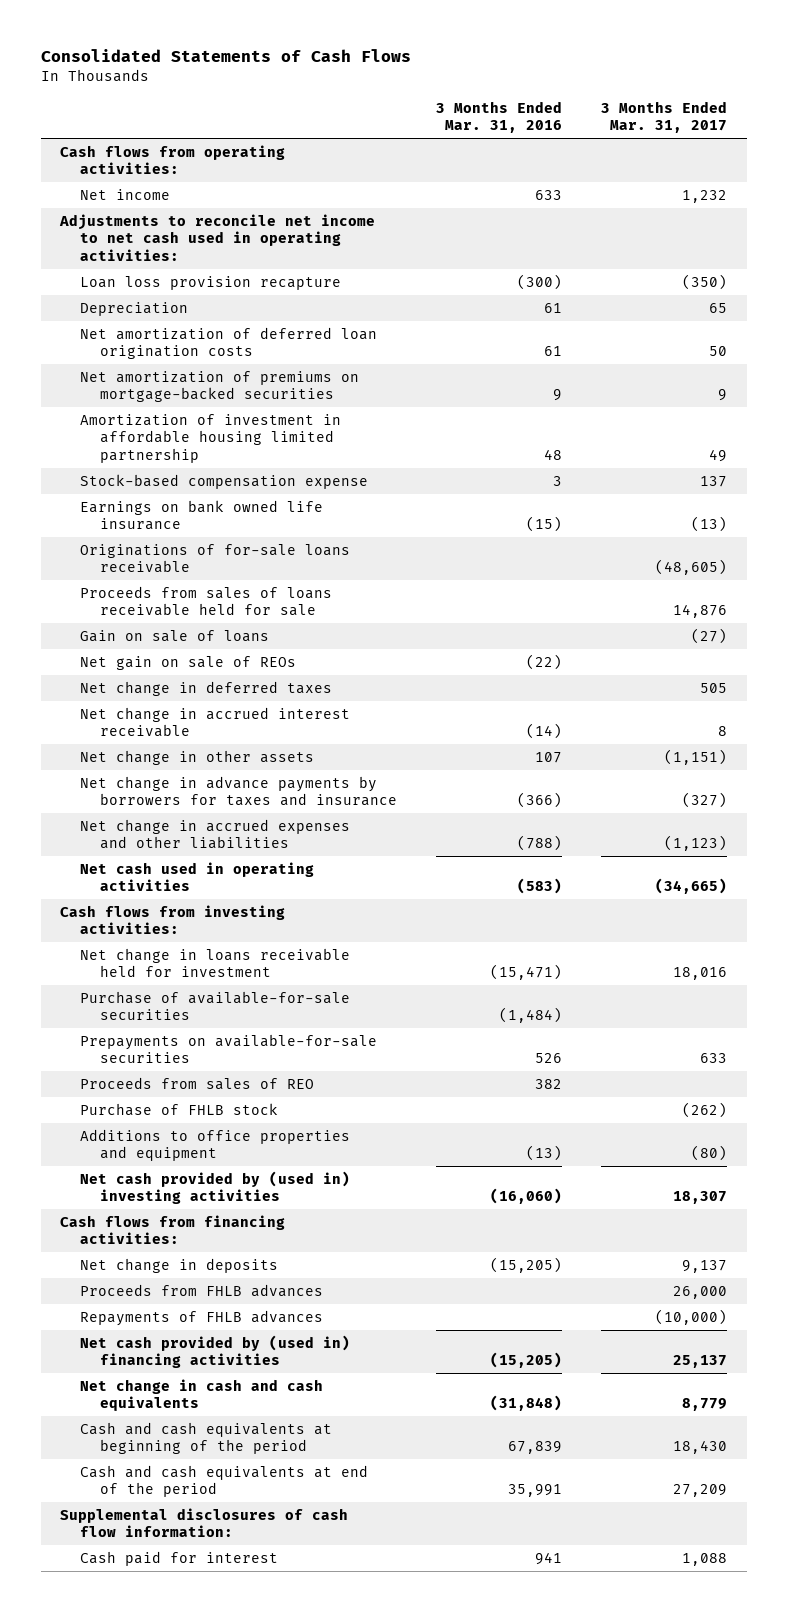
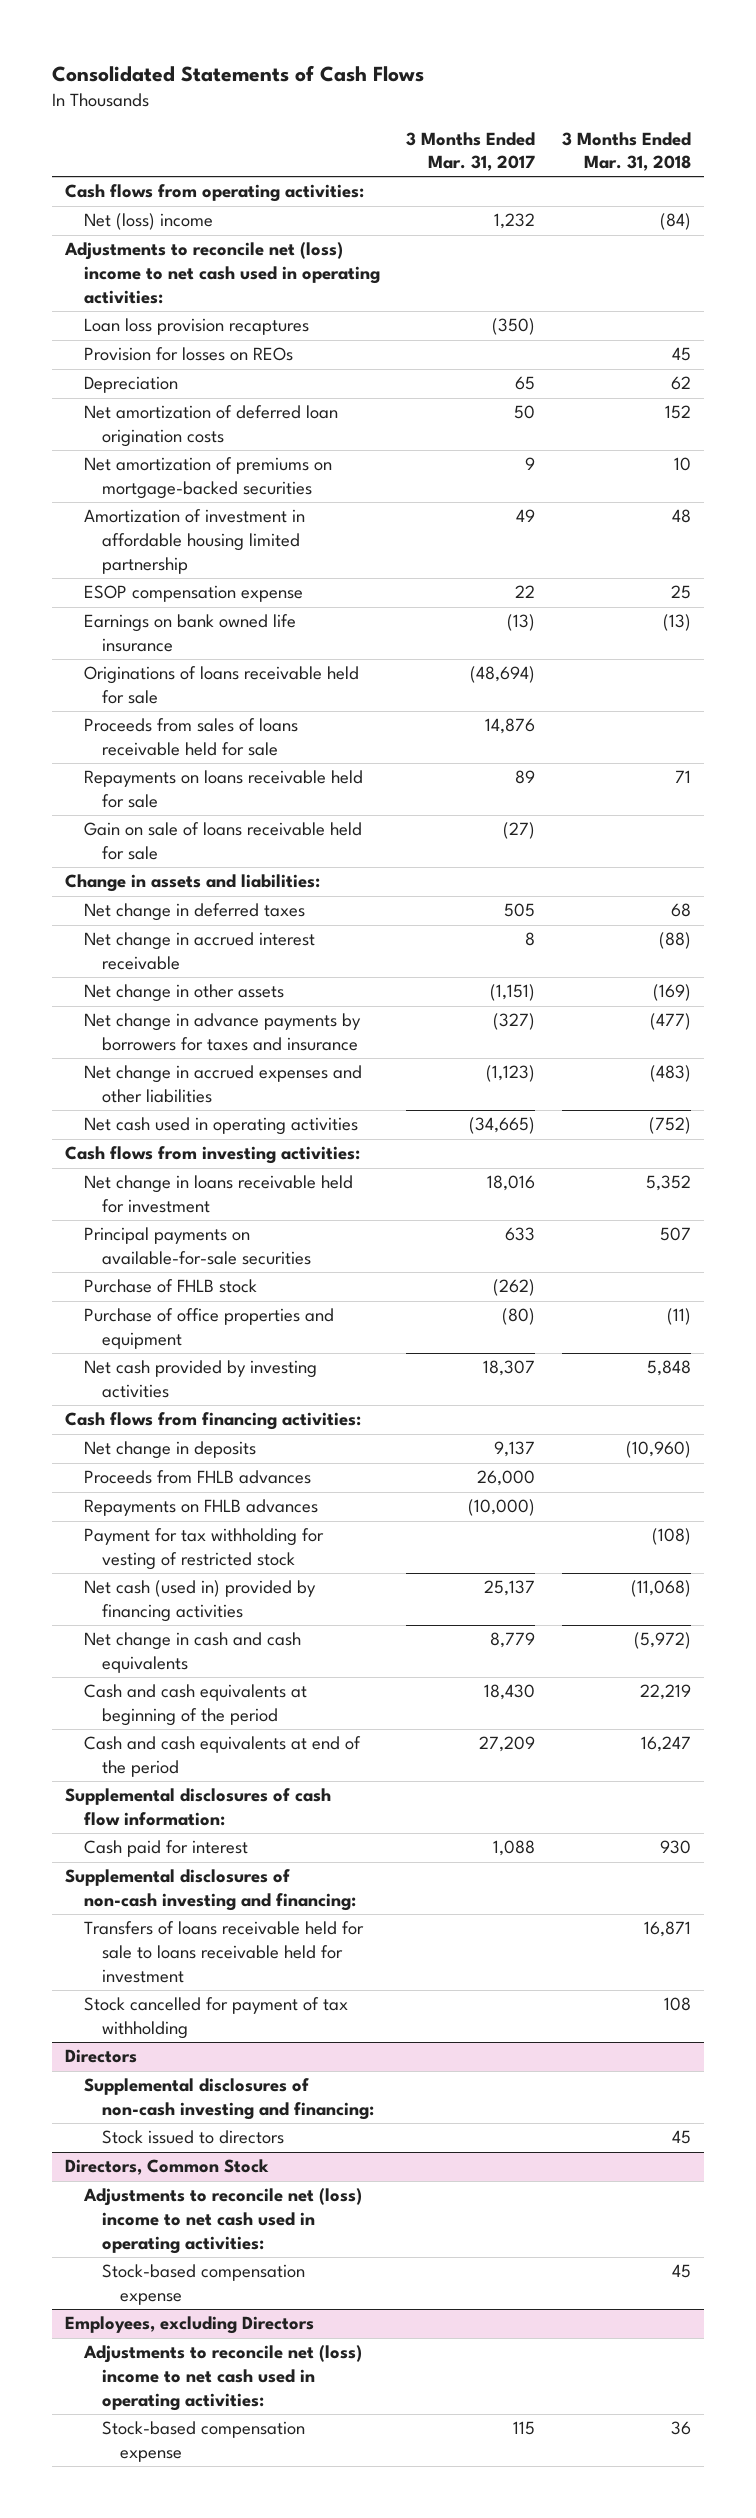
[436,100,563,134] 3 Months Ended Mar. 31, 2016 -> none
none -> [561,131,691,172] 3 Months Ended Mar. 31, 2018
[80,188,171,200] Net income -> [83,213,213,231] Net (loss) income
[59,213,376,261] Adjustments to reconcile net income to net cash used in operating activities: -> [64,242,380,304] Adjustments to reconcile net (loss) income to net cash used in operating activities:
[80,275,342,290] Loan loss provision recapture -> [83,318,309,336] Loan loss provision recaptures
none -> [83,347,293,362] Provision for losses on REOs
[80,473,369,489] Stock-based compensation expense -> none
none -> [83,585,303,603] ESOP compensation expense
[80,543,351,574] Originations of for-sale loans receivable -> [83,666,359,704] Originations of loans receivable held for sale
[655,559,728,576] (48,605) -> [470,666,536,684] (48,694)
[80,655,297,670] Net gain on sale of REOs -> none
none -> [83,770,363,808] Repayments on loans receivable held for sale
[80,629,270,642] Gain on sale of loans -> [83,822,362,860] Gain on sale of loans receivable held for sale
none -> [65,874,321,893] Change in assets and liabilities:
[80,990,351,1021] Purchase of available-for-sale securities -> none
[80,1076,315,1090] Proceeds from sales of REO -> none
[80,1033,378,1064] Prepayments on available-for-sale securities -> [83,1227,311,1265] Principal payments on available-for-sale securities
[80,1128,351,1162] Additions to office properties and equipment -> [83,1308,334,1349] Purchase of office properties and equipment
[80,1170,351,1205] Net cash provided by (used in) investing activities -> [83,1360,317,1398] Net cash provided by investing activities
[80,1309,324,1326] Repayments of FHLB advances -> [83,1499,318,1517] Repayments on FHLB advances
none -> [83,1528,324,1570] Payment for tax withholding for vesting of restricted stock
[80,1334,351,1369] Net cash provided by (used in) financing activities -> [83,1580,316,1622] Net cash (used in) provided by financing activities
none -> [65,1869,356,1911] Supplemental disclosures of non-cash investing and financing:
none -> [83,1921,364,1983] Transfers of loans receivable held for sale to loans receivable held for investment
none -> [83,1997,348,2039] Stock cancelled for payment of tax withholding
none -> [65,2049,138,2064] Directors
none -> [83,2078,374,2120] Supplemental disclosures of non-cash investing and financing:
none -> [101,2130,284,2145] Stock issued to directors
none -> [65,2159,270,2176] Directors, Common Stock
none -> [82,2188,362,2254] Adjustments to reconcile net (loss) income to net cash used in operating activities:
none -> [101,2264,305,2305] Stock-based compensation expense
none -> [65,2316,315,2335] Employees, excluding Directors
none -> [82,2345,362,2411] Adjustments to reconcile net (loss) income to net cash used in operating activities:
none -> [101,2421,305,2462] Stock-based compensation expense

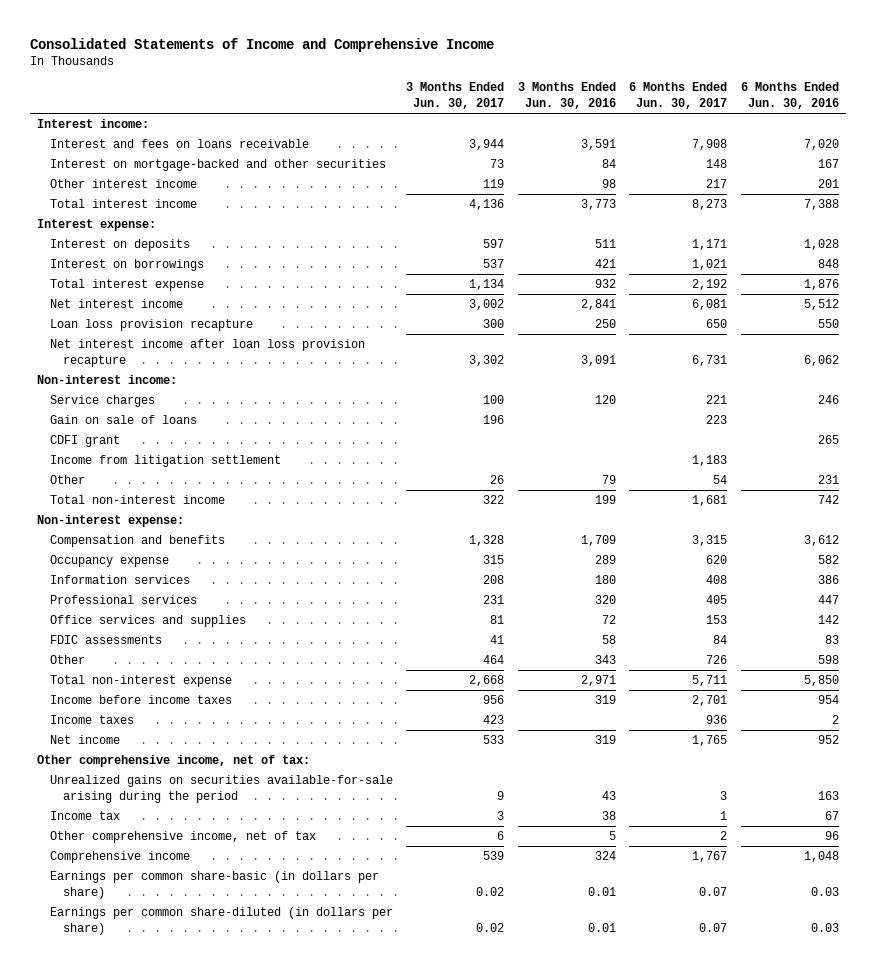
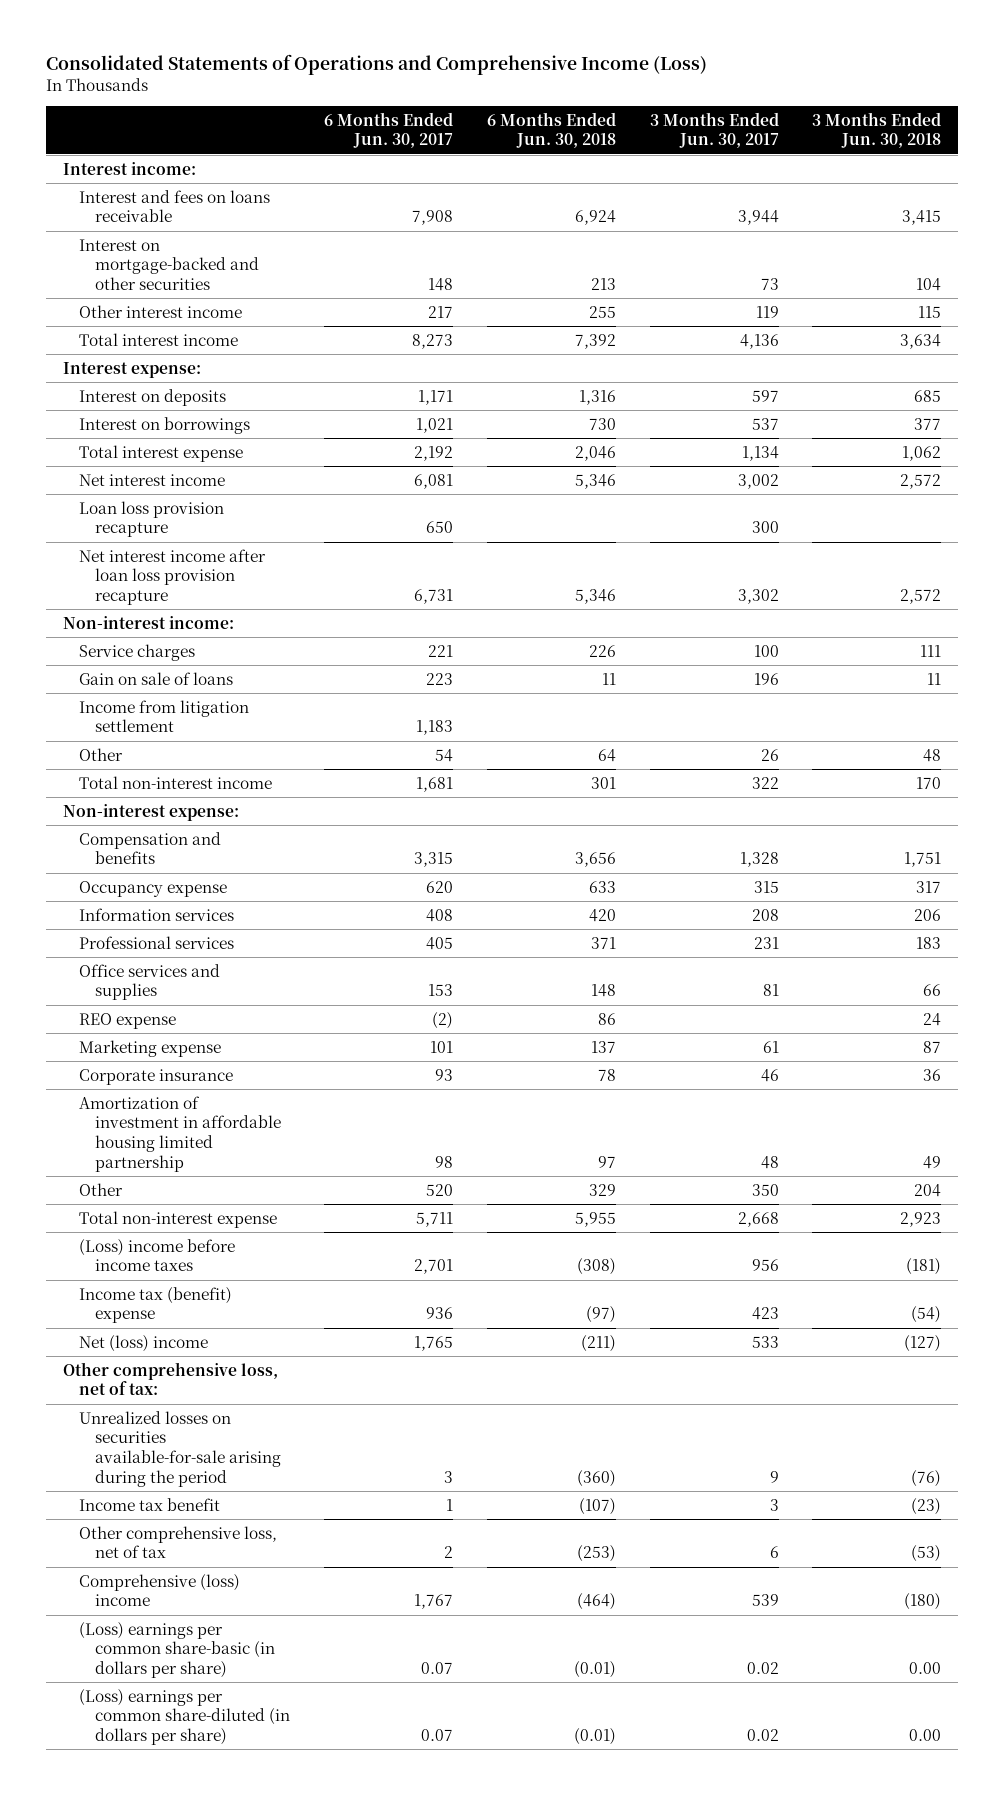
[29,37,494,52] Consolidated Statements of Income and Comprehensive Income -> [46,53,708,75] Consolidated Statements of Operations and Comprehensive Income (Loss)
[517,82,616,110] 3 Months Ended Jun. 30, 2016 -> none
[740,82,839,110] 6 Months Ended Jun. 30, 2016 -> none
none -> [486,111,616,149] 6 Months Ended Jun. 30, 2018
none -> [812,111,942,149] 3 Months Ended Jun. 30, 2018
[49,435,120,448] CDFI grant -> none
[49,635,162,645] FDIC assessments -> none
none -> [79,1012,177,1029] REO expense
none -> [79,1039,222,1057] Marketing expense
none -> [79,1068,234,1085] Corporate insurance
none -> [79,1095,282,1172] Amortization of investment in affordable housing limited partnership
[483,655,505,665] 464 -> [751,1183,779,1196] 350
[706,655,728,665] 726 -> [425,1183,453,1196] 520
[49,695,232,705] Income before income taxes -> [79,1238,236,1272] (Loss) income before income taxes
[49,715,134,725] Income taxes -> [79,1286,233,1324] Income tax (benefit) expense
[49,735,120,745] Net income -> [79,1334,209,1352] Net (loss) income
[36,755,310,768] Other comprehensive income, net of tax: -> [63,1361,279,1396] Other comprehensive loss, net of tax:
[49,775,393,803] Unrealized gains on securities available-for-sale arising during the period -> [79,1410,282,1487] Unrealized losses on securities available-for-sale arising during the period
[49,811,120,821] Income tax -> [79,1497,221,1511] Income tax benefit
[49,831,316,844] Other comprehensive income, net of tax -> [79,1525,278,1559] Other comprehensive loss, net of tax
[49,851,190,864] Comprehensive income -> [79,1573,241,1607] Comprehensive (loss) income
[49,871,379,899] Earnings per common share-basic (in dollars per share) -> [79,1621,276,1678] (Loss) earnings per common share-basic (in dollars per share)
[49,907,393,935] Earnings per common share-diluted (in dollars per share) -> [79,1688,291,1745] (Loss) earnings per common share-diluted (in dollars per share)

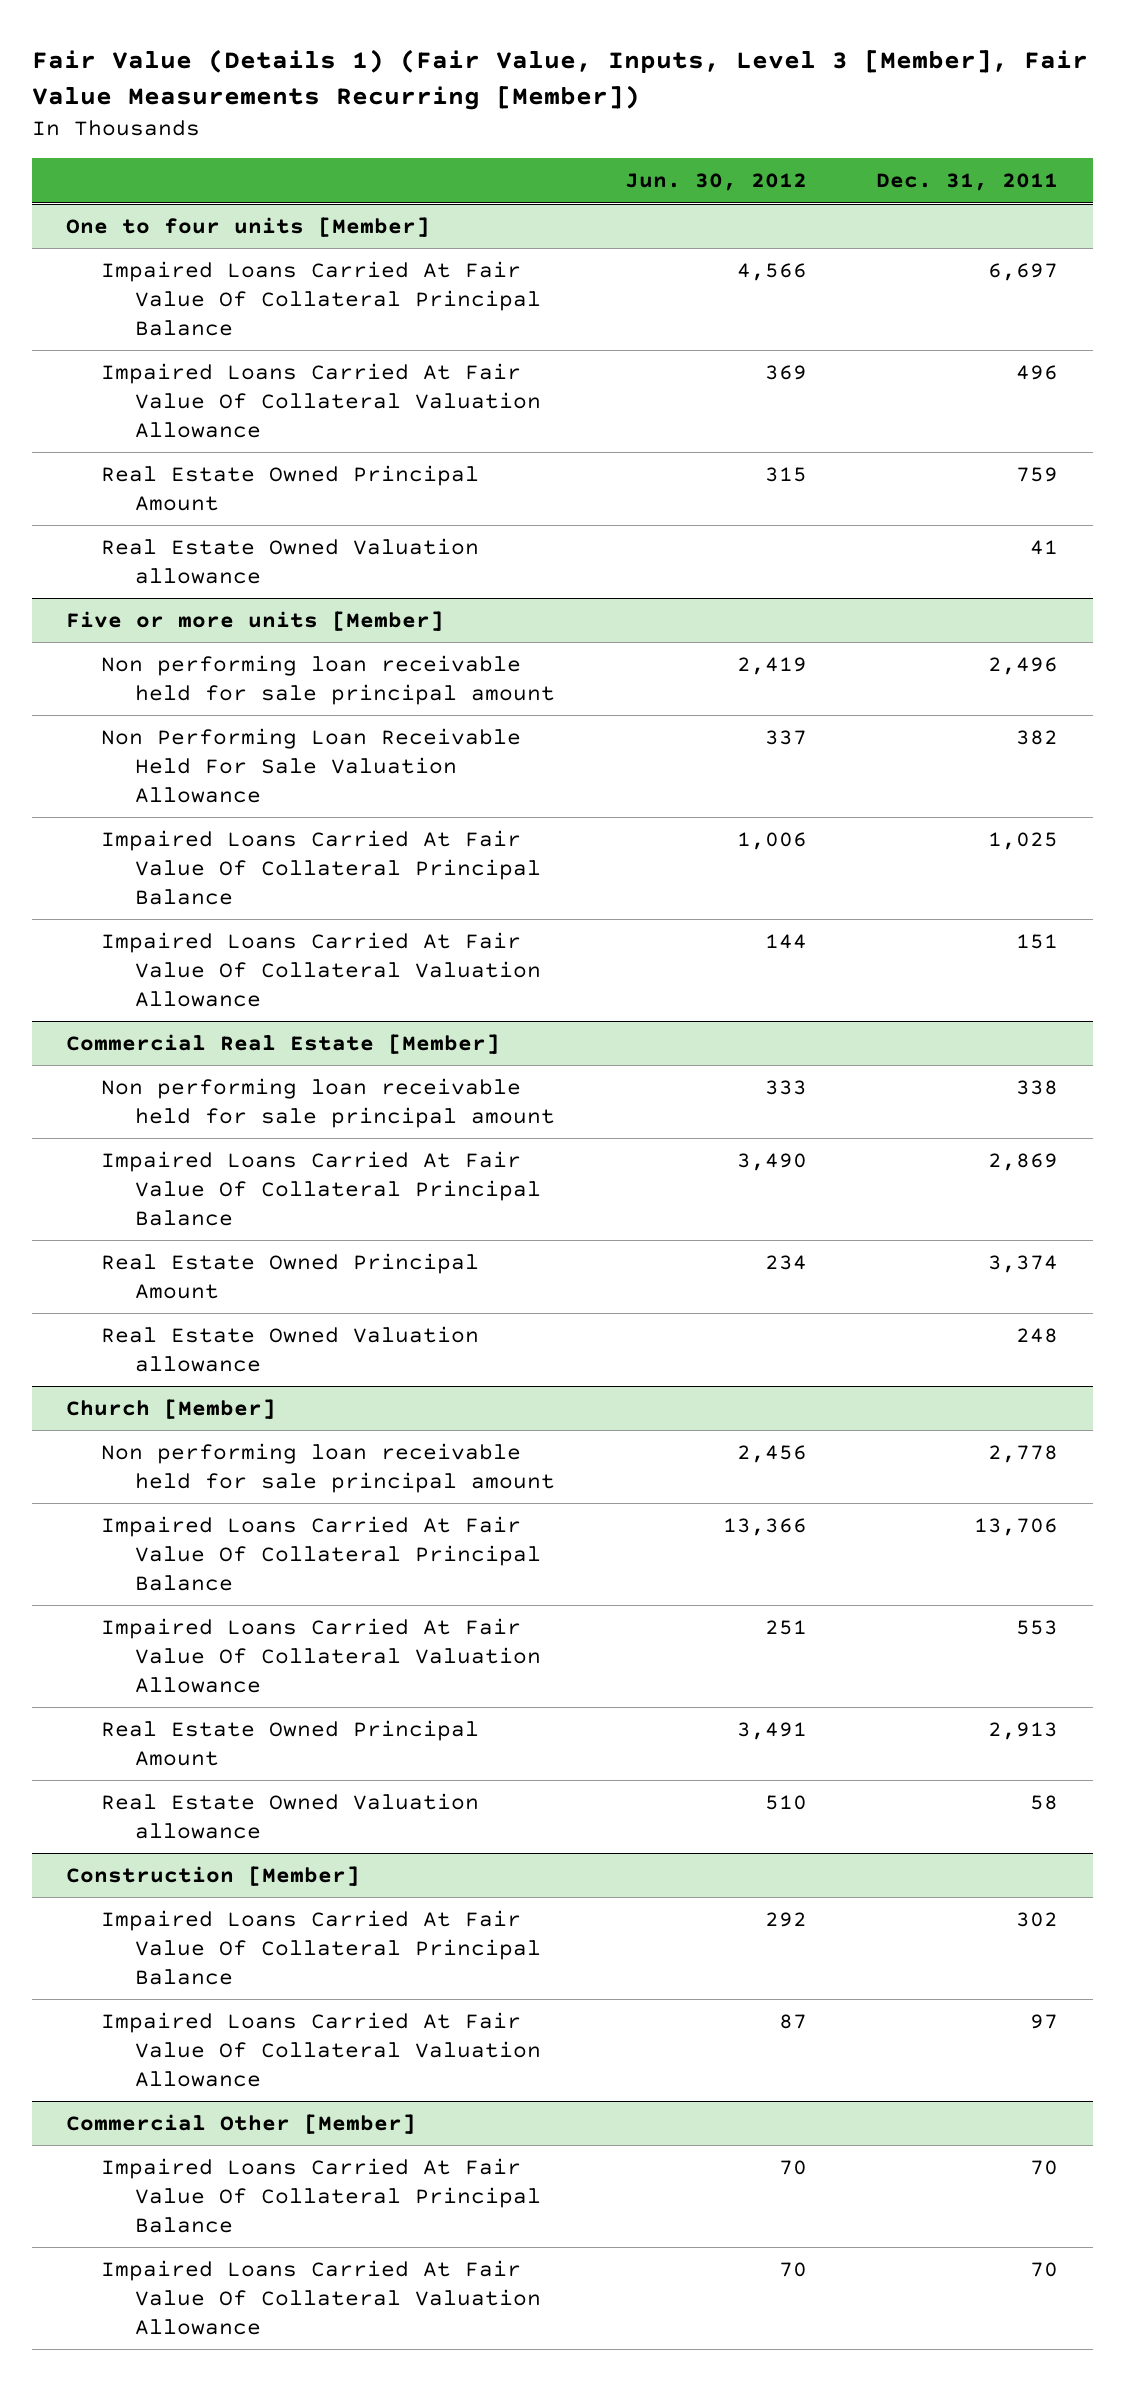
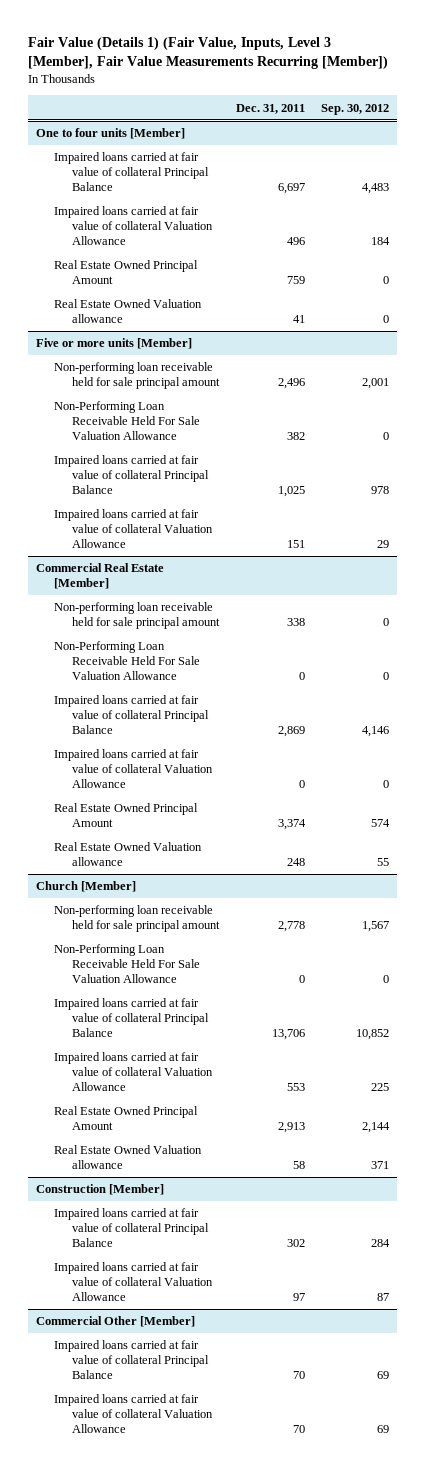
[624,173,807,192] Jun. 30, 2012 -> none
none -> [320,103,389,115] Sep. 30, 2012
[100,261,542,336] Impaired Loans Carried At Fair Value Of Collateral Principal Balance -> [54,152,210,191] Impaired loans carried at fair value of collateral Principal Balance
[100,363,542,438] Impaired Loans Carried At Fair Value Of Collateral Valuation Allowance -> [54,206,214,245] Impaired loans carried at fair value of collateral Valuation Allowance
[100,655,556,705] Non performing loan receivable held for sale principal amount -> [54,362,221,390] Non-performing loan receivable held for sale principal amount
[100,728,521,803] Non Performing Loan Receivable Held For Sale Valuation Allowance -> [54,401,201,440] Non-Performing Loan Receivable Held For Sale Valuation Allowance
[100,830,542,905] Impaired Loans Carried At Fair Value Of Collateral Principal Balance -> [54,455,210,494] Impaired loans carried at fair value of collateral Principal Balance
[100,932,542,1007] Impaired Loans Carried At Fair Value Of Collateral Valuation Allowance -> [54,509,214,548] Impaired loans carried at fair value of collateral Valuation Allowance
[100,1078,556,1128] Non performing loan receivable held for sale principal amount -> [54,602,221,630] Non-performing loan receivable held for sale principal amount
none -> [54,641,201,680] Non-Performing Loan Receivable Held For Sale Valuation Allowance
[100,1151,542,1226] Impaired Loans Carried At Fair Value Of Collateral Principal Balance -> [54,695,210,734] Impaired loans carried at fair value of collateral Principal Balance
none -> [54,749,214,788] Impaired loans carried at fair value of collateral Valuation Allowance
[100,1443,556,1493] Non performing loan receivable held for sale principal amount -> [54,905,221,933] Non-performing loan receivable held for sale principal amount
none -> [54,944,201,983] Non-Performing Loan Receivable Held For Sale Valuation Allowance
[100,1516,542,1591] Impaired Loans Carried At Fair Value Of Collateral Principal Balance -> [54,998,210,1037] Impaired loans carried at fair value of collateral Principal Balance
[100,1618,542,1693] Impaired Loans Carried At Fair Value Of Collateral Valuation Allowance -> [54,1052,214,1091] Impaired loans carried at fair value of collateral Valuation Allowance
[100,1910,542,1985] Impaired Loans Carried At Fair Value Of Collateral Principal Balance -> [54,1208,210,1247] Impaired loans carried at fair value of collateral Principal Balance
[100,2012,542,2087] Impaired Loans Carried At Fair Value Of Collateral Valuation Allowance -> [54,1262,214,1301] Impaired loans carried at fair value of collateral Valuation Allowance
[100,2158,542,2233] Impaired Loans Carried At Fair Value Of Collateral Principal Balance -> [54,1340,210,1379] Impaired loans carried at fair value of collateral Principal Balance
[100,2260,542,2335] Impaired Loans Carried At Fair Value Of Collateral Valuation Allowance -> [54,1394,214,1433] Impaired loans carried at fair value of collateral Valuation Allowance

